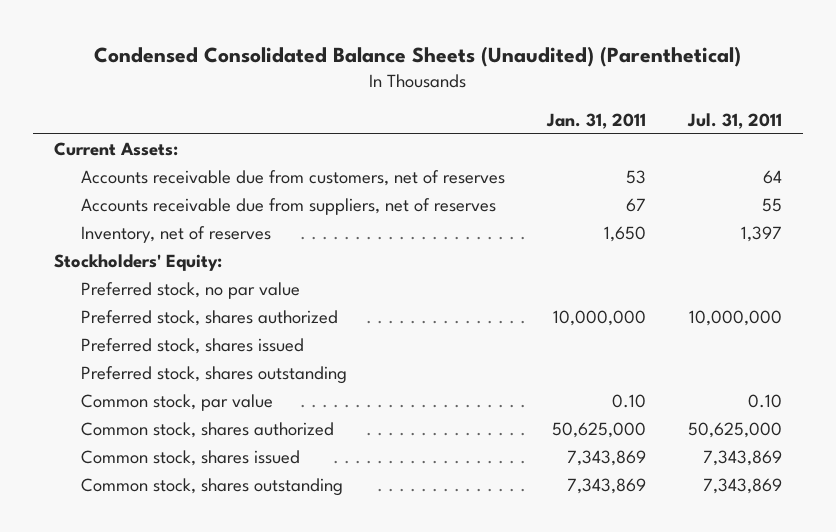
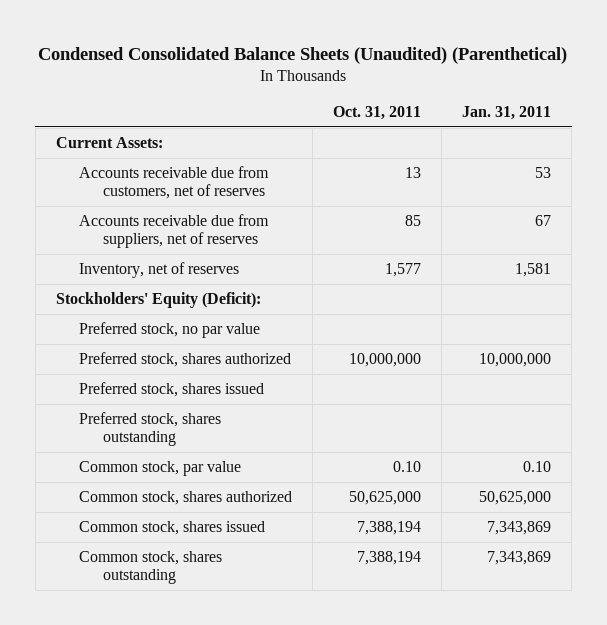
[686,112,782,129] Jul. 31, 2011 -> none
none -> [333,106,422,121] Oct. 31, 2011
[603,226,646,243] 1,650 -> [515,262,552,277] 1,581
[54,254,223,272] Stockholders' Equity: -> [55,291,261,308] Stockholders' Equity (Deficit):

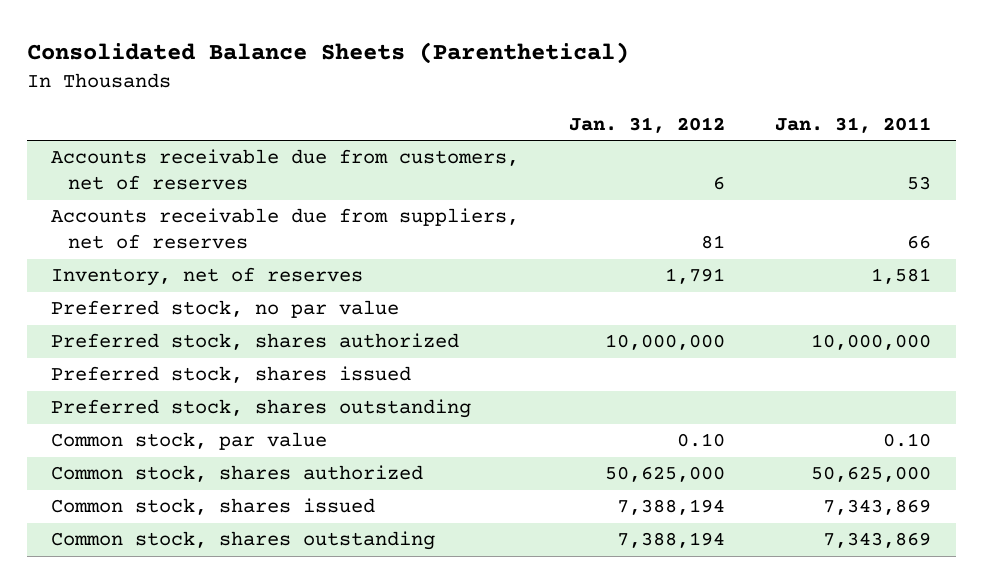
[38,46,568,64] Condensed Consolidated Balance Sheets (Unaudited) (Parenthetical) -> [26,41,629,64] Consolidated Balance Sheets (Parenthetical)
[333,106,422,121] Oct. 31, 2011 -> none
none -> [569,116,726,133] Jan. 31, 2012
[55,136,163,148] Current Assets: -> none
[535,214,552,226] 67 -> [907,235,932,250] 66
[55,291,261,308] Stockholders' Equity (Deficit): -> none

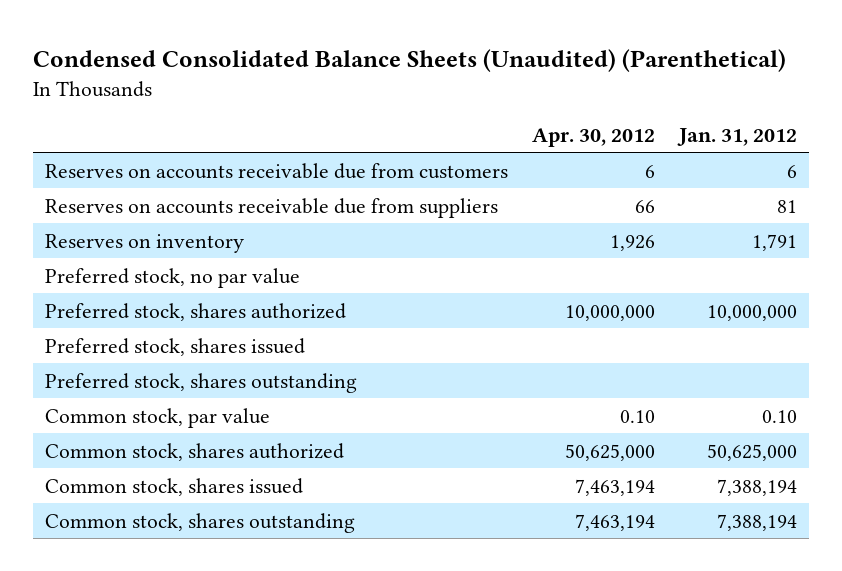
[26,41,629,64] Consolidated Balance Sheets (Parenthetical) -> [33,48,787,72] Condensed Consolidated Balance Sheets (Unaudited) (Parenthetical)
[775,116,932,133] Jan. 31, 2011 -> none
none -> [532,127,656,147] Apr. 30, 2012
[51,149,520,191] Accounts receivable due from customers, net of reserves -> [45,162,509,179] Reserves on accounts receivable due from customers
[51,208,520,250] Accounts receivable due from suppliers, net of reserves -> [45,197,499,218] Reserves on accounts receivable due from suppliers
[51,267,364,287] Inventory, net of reserves -> [45,233,245,253] Reserves on inventory

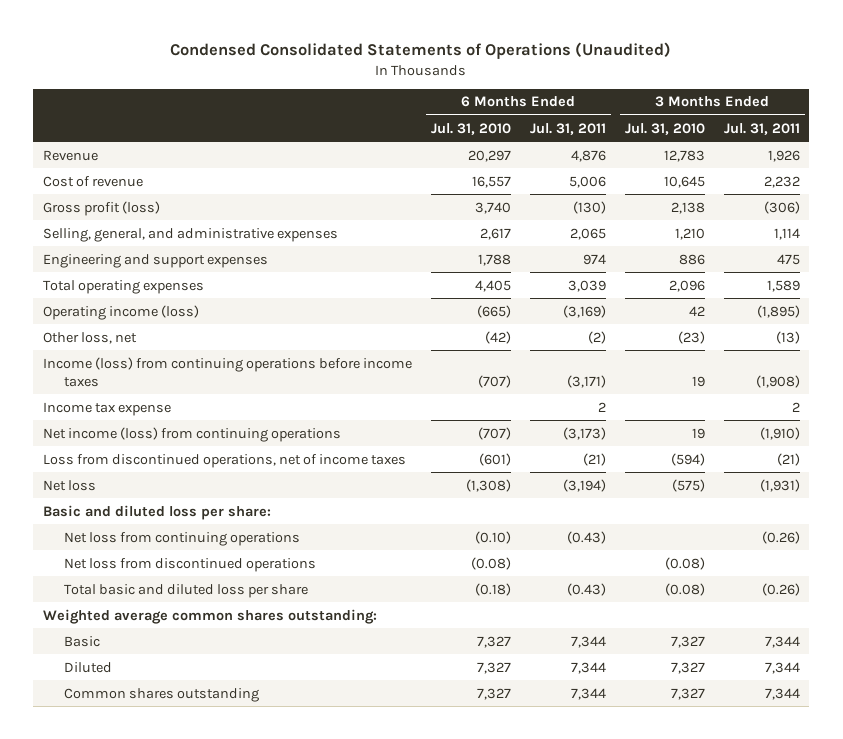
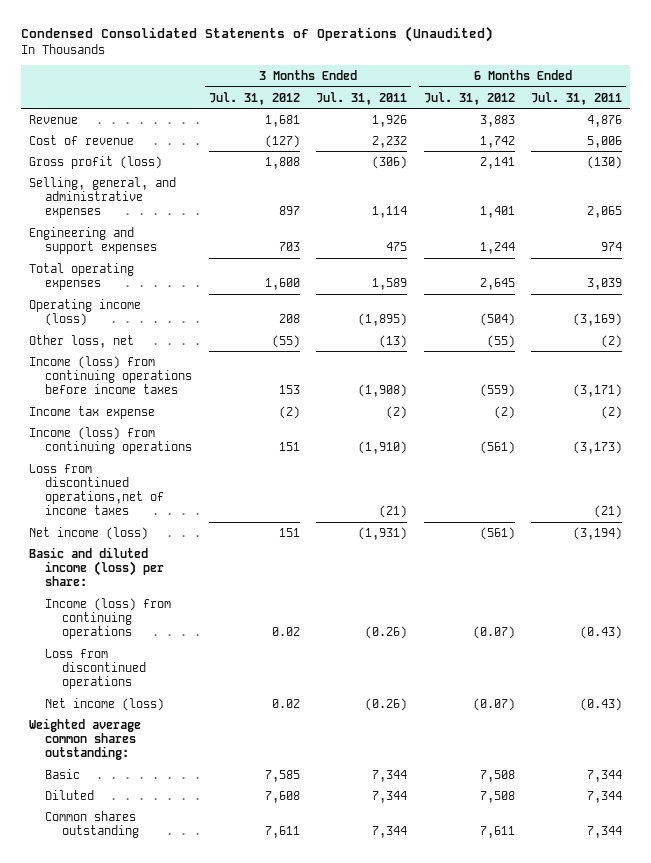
[430,122,511,135] Jul. 31, 2010 -> none
[624,122,705,135] Jul. 31, 2010 -> none
none -> [208,91,300,105] Jul. 31, 2012
none -> [423,91,515,105] Jul. 31, 2012
[597,401,606,412] 2 -> [600,405,622,419] (2)
[791,401,800,412] 2 -> [386,405,408,419] (2)
[42,426,341,442] Net income (loss) from continuing operations -> [28,426,193,454] Income (loss) from continuing operations
[42,453,406,468] Loss from discontinued operations, net of income taxes -> [28,463,165,516] Loss from discontinued operations,net of income taxes
[42,479,96,491] Net loss -> [28,526,148,540] Net income (loss)
[42,504,271,520] Basic and diluted loss per share: -> [28,546,165,587] Basic and diluted income (loss) per share:
[63,531,300,546] Net loss from continuing operations -> [45,597,172,640] Income (loss) from continuing operations
[63,557,316,572] Net loss from discontinued operations -> [45,648,146,690] Loss from discontinued operations
[63,583,308,598] Total basic and diluted loss per share -> [45,697,165,711] Net income (loss)

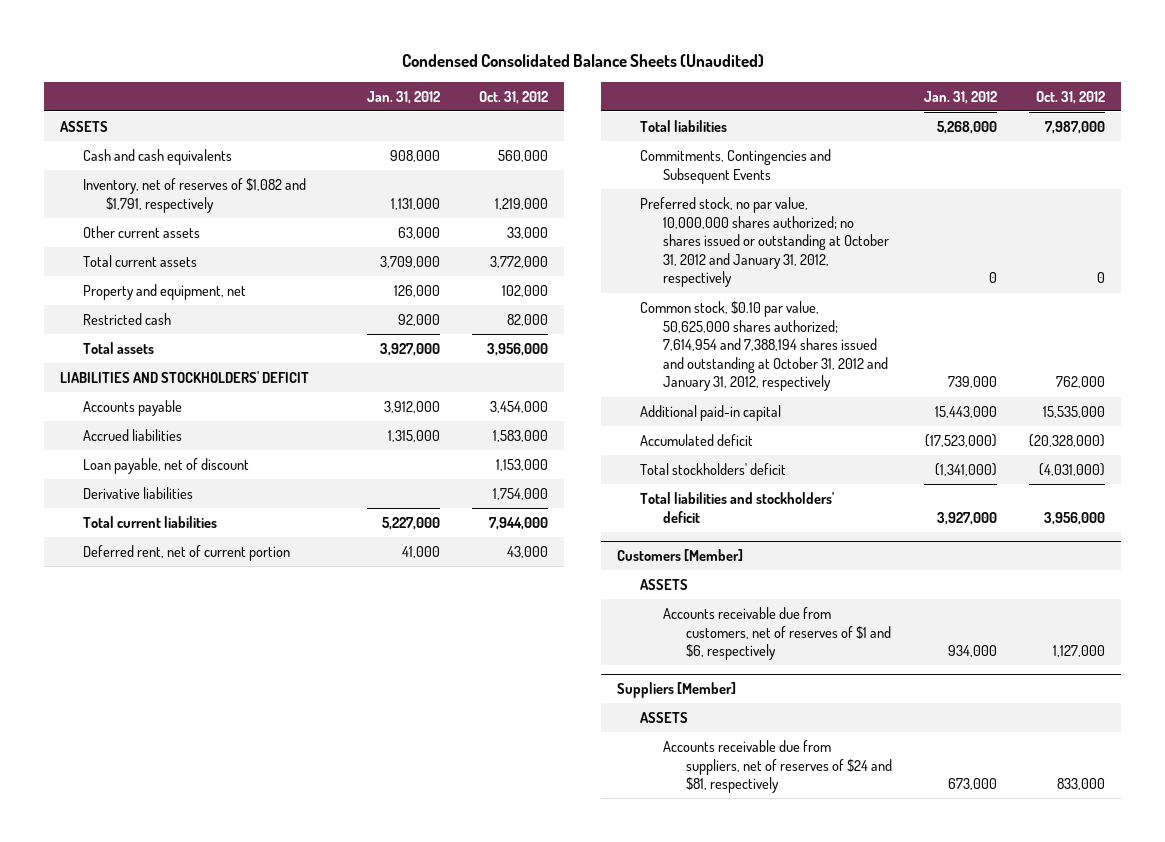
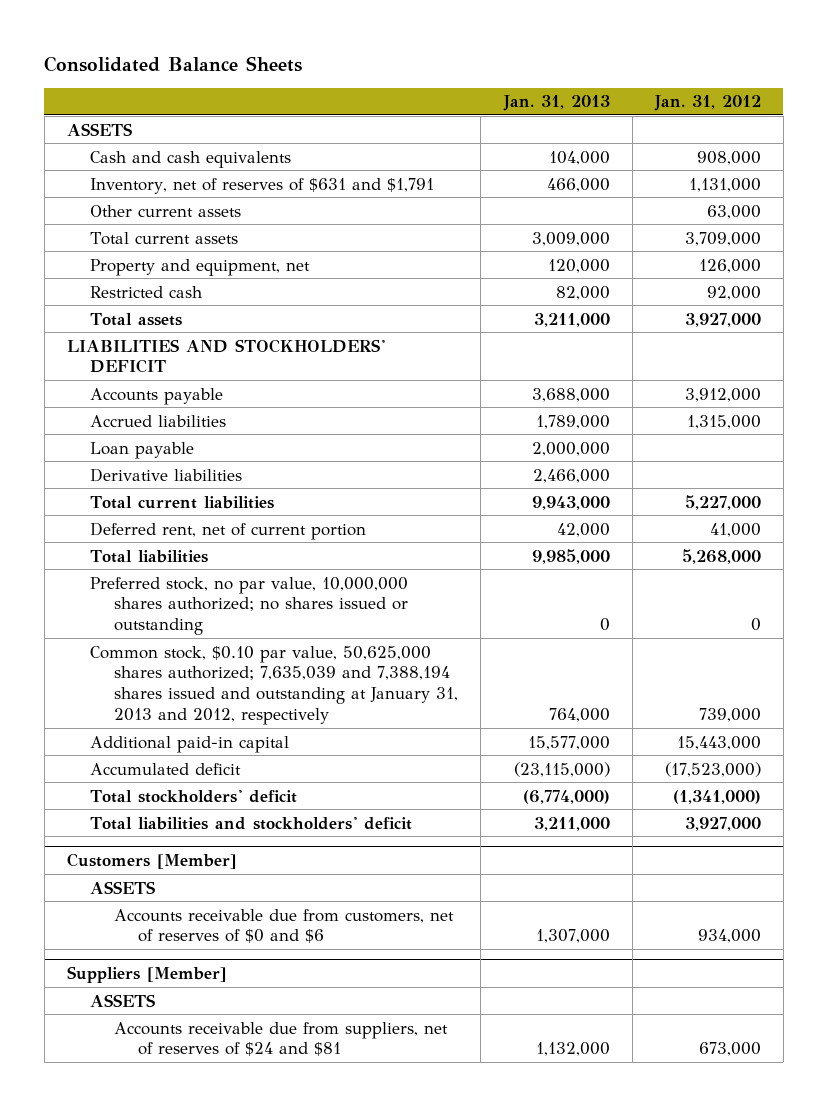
[401,54,764,68] Condensed Consolidated Balance Sheets (Unaudited) -> [44,55,303,72] Consolidated Balance Sheets
[479,90,549,104] Oct. 31, 2012 -> none
none -> [502,95,610,112] Jan. 31, 2013
[83,177,307,213] Inventory, net of reserves of $1,082 and $1,791, respectively -> [90,177,435,194] Inventory, net of reserves of $631 and $1,791
[83,457,250,474] Loan payable, net of discount -> [90,441,195,459] Loan payable
[639,148,831,184] Commitments, Contingencies and Subsequent Events -> none
[639,196,889,288] Preferred stock, no par value, 10,000,000 shares authorized; no shares issued or outstanding at October 31, 2012 and January 31, 2012, respectively -> [90,576,409,636] Preferred stock, no par value, 10,000,000 shares authorized; no shares issued or outstanding
[639,300,888,392] Common stock, $0.10 par value, 50,625,000 shares authorized; 7,614,954 and 7,388,194 shares issued and outstanding at October 31, 2012 and January 31, 2012, respectively -> [90,645,459,726] Common stock, $0.10 par value, 50,625,000 shares authorized; 7,635,039 and 7,388,194 shares issued and outstanding at January 31, 2013 and 2012, respectively
[662,606,891,661] Accounts receivable due from customers, net of reserves of $1 and $6, respectively -> [114,908,455,944] Accounts receivable due from customers, net of reserves of $0 and $6
[662,739,892,794] Accounts receivable due from suppliers, net of reserves of $24 and $81, respectively -> [114,1021,449,1057] Accounts receivable due from suppliers, net of reserves of $24 and $81

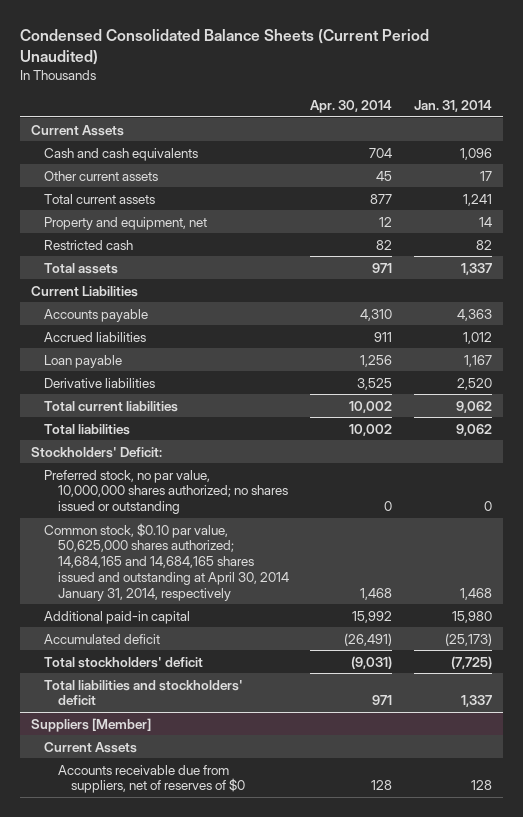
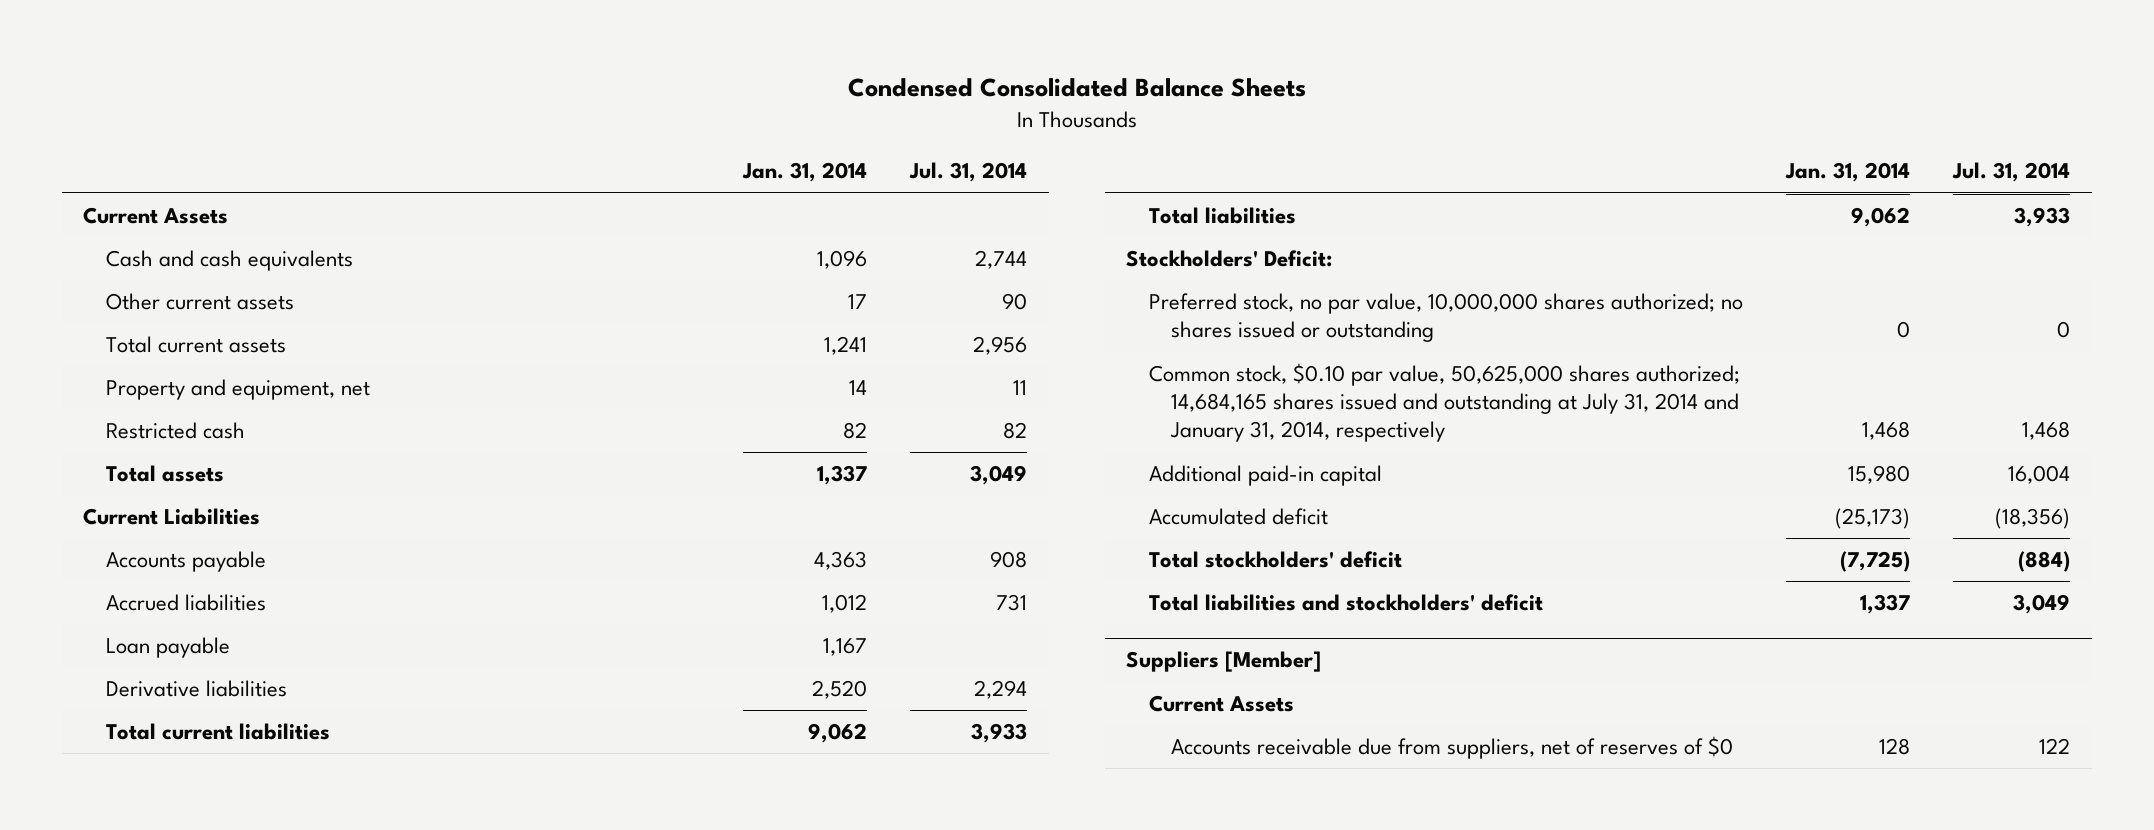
[20,29,430,65] Condensed Consolidated Balance Sheets (Current Period Unaudited) -> [847,78,1306,98] Condensed Consolidated Balance Sheets
[310,99,393,113] Apr. 30, 2014 -> none
none -> [909,162,1028,183] Jul. 31, 2014
[44,522,289,601] Common stock, $0.10 par value, 50,625,000 shares authorized; 14,684,165 and 14,684,165 shares issued and outstanding at April 30, 2014 January 31, 2014, respectively -> [1148,363,1740,443] Common stock, $0.10 par value, 50,625,000 shares authorized; 14,684,165 shares issued and outstanding at July 31, 2014 and January 31, 2014, respectively

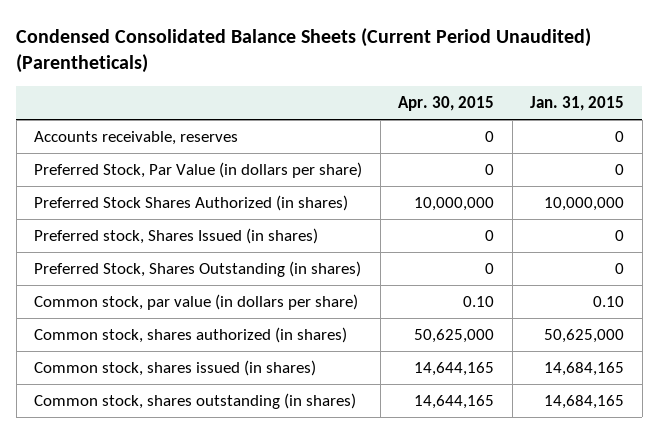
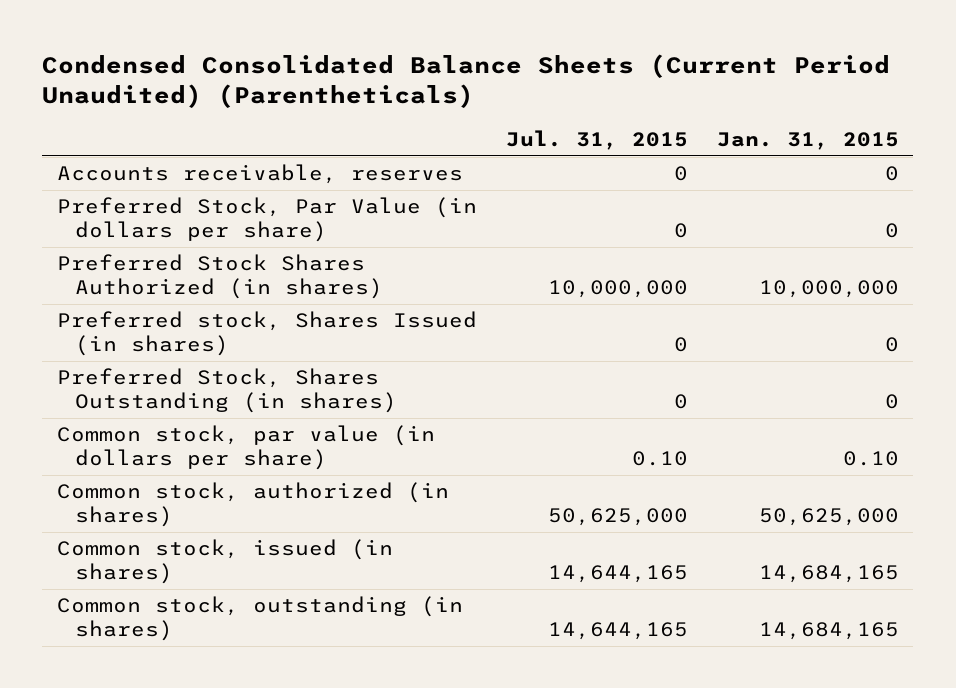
[398,96,495,112] Apr. 30, 2015 -> none
none -> [505,130,688,151] Jul. 31, 2015
[34,326,348,343] Common stock, shares authorized (in shares) -> [56,482,449,528] Common stock, authorized (in shares)
[34,359,317,376] Common stock, shares issued (in shares) -> [56,539,393,585] Common stock, issued (in shares)
[34,392,357,409] Common stock, shares outstanding (in shares) -> [56,596,463,642] Common stock, outstanding (in shares)

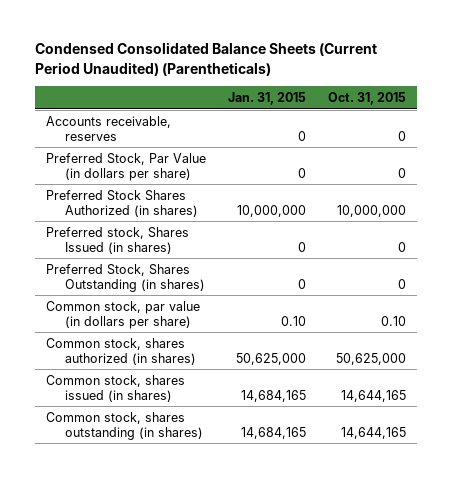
[505,130,688,151] Jul. 31, 2015 -> none
none -> [327,91,406,105] Oct. 31, 2015
[56,482,449,528] Common stock, authorized (in shares) -> [46,337,196,365] Common stock, shares authorized (in shares)
[56,539,393,585] Common stock, issued (in shares) -> [46,374,186,402] Common stock, shares issued (in shares)
[56,596,463,642] Common stock, outstanding (in shares) -> [46,411,203,440] Common stock, shares outstanding (in shares)

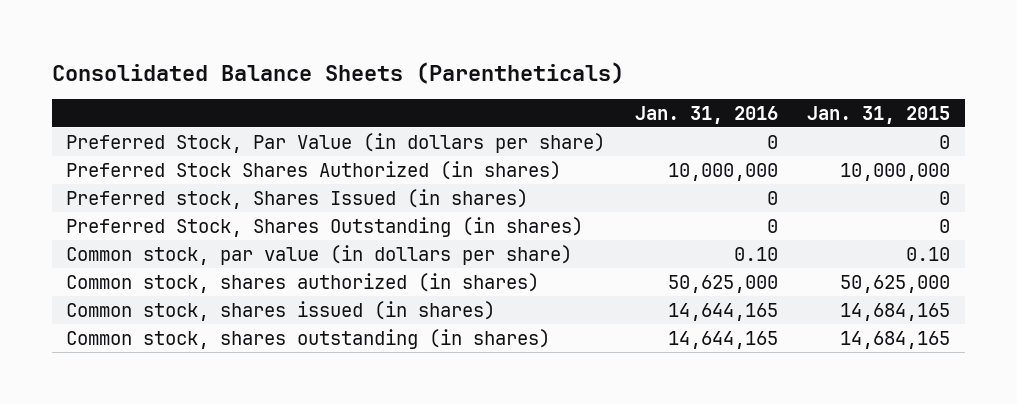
[35,42,378,76] Condensed Consolidated Balance Sheets (Current Period Unaudited) (Parentheticals) -> [51,61,624,84] Consolidated Balance Sheets (Parentheticals)
[327,91,406,105] Oct. 31, 2015 -> none
none -> [634,105,778,124] Jan. 31, 2016
[46,115,172,141] Accounts receivable, reserves -> none

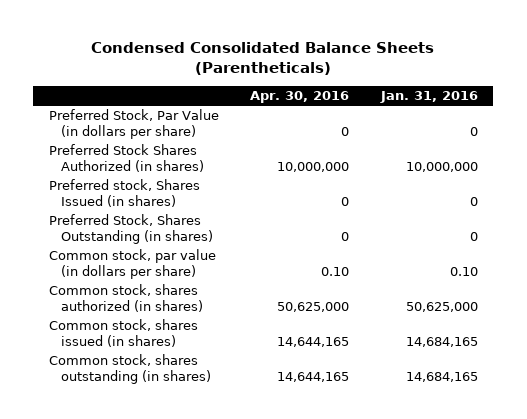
[51,61,624,84] Consolidated Balance Sheets (Parentheticals) -> [91,42,435,76] Condensed Consolidated Balance Sheets (Parentheticals)
[807,105,951,124] Jan. 31, 2015 -> none
none -> [250,91,350,104] Apr. 30, 2016
[667,302,778,321] 14,644,165 -> [405,336,478,347] 14,684,165
[667,330,778,349] 14,644,165 -> [405,371,478,382] 14,684,165

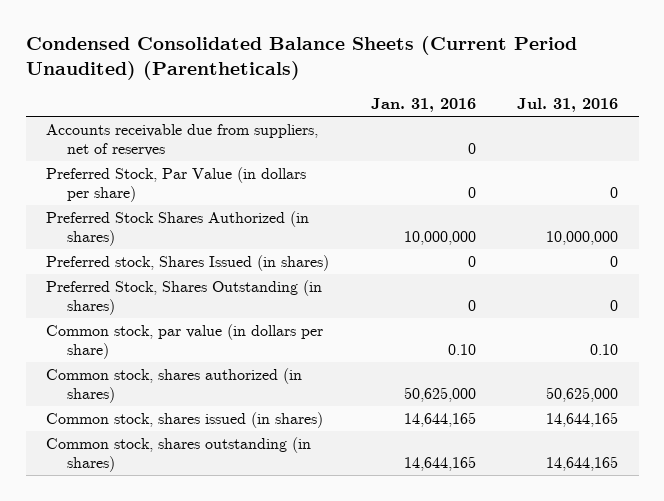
[91,42,435,76] Condensed Consolidated Balance Sheets (Parentheticals) -> [25,36,577,81] Condensed Consolidated Balance Sheets (Current Period Unaudited) (Parentheticals)
[250,91,350,104] Apr. 30, 2016 -> none
none -> [516,98,618,113] Jul. 31, 2016
none -> [46,124,319,156] Accounts receivable due from suppliers, net of reserves
[405,336,478,347] 14,684,165 -> [403,412,476,428] 14,644,165
[405,371,478,382] 14,684,165 -> [403,455,476,471] 14,644,165

